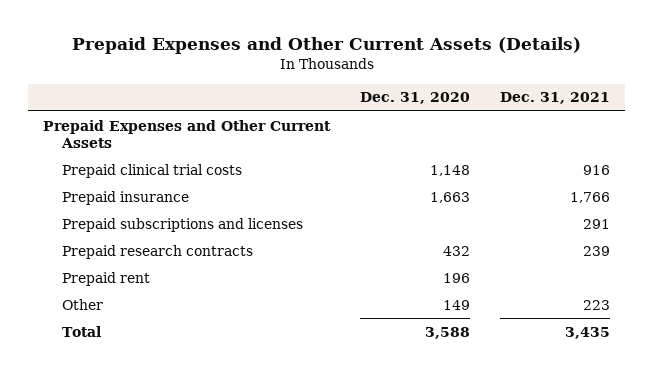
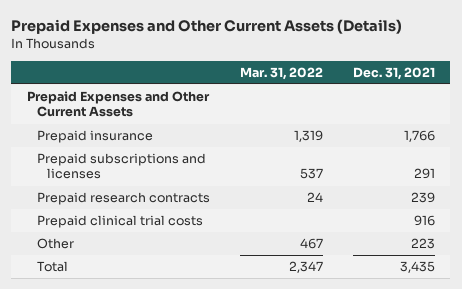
[360,92,471,105] Dec. 31, 2020 -> none
none -> [239,66,323,80] Mar. 31, 2022
[61,271,150,286] Prepaid rent -> none
[61,163,242,178] Prepaid clinical trial costs -> [36,215,203,229] Prepaid clinical trial costs

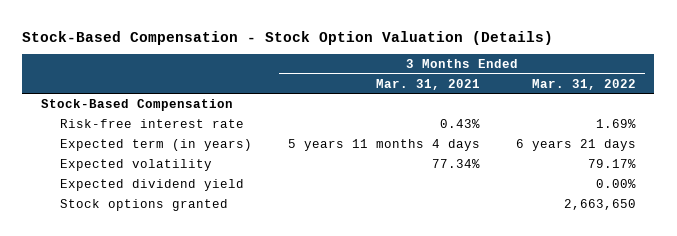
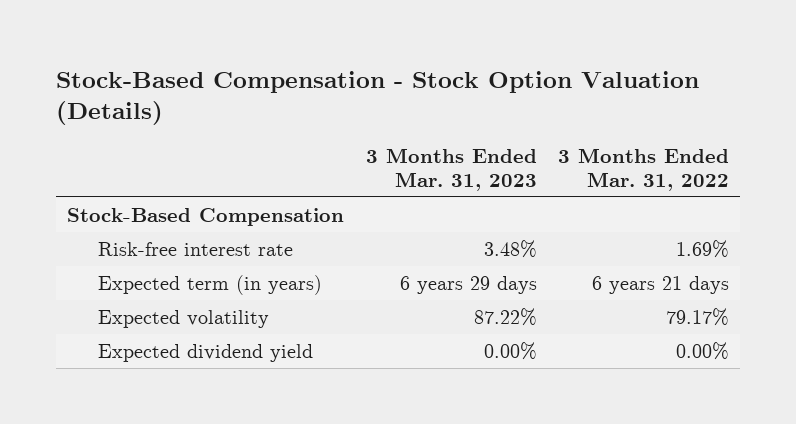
[375,78,480,90] Mar. 31, 2021 -> none
none -> [365,147,537,192] 3 Months Ended Mar. 31, 2023
[59,198,228,211] Stock options granted -> none

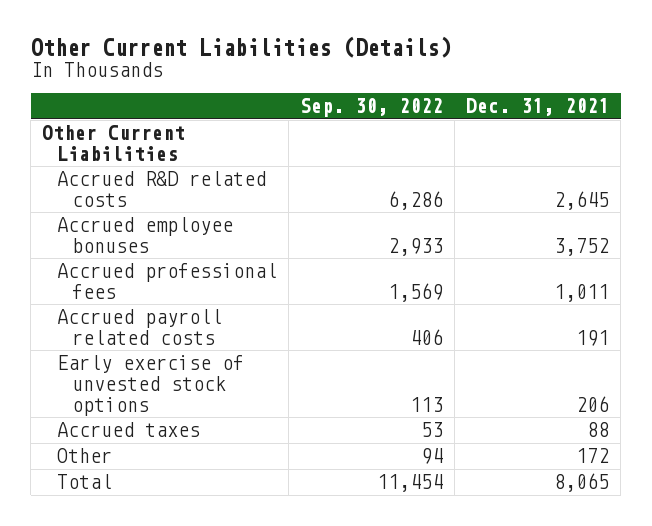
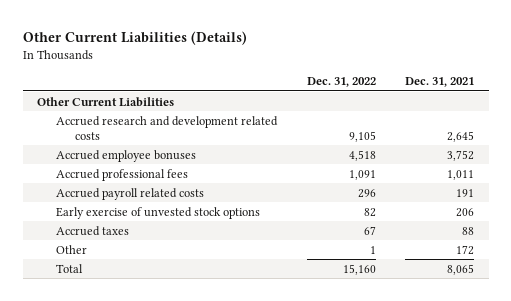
[300,98,444,118] Sep. 30, 2022 -> none
none -> [306,77,376,88] Dec. 31, 2022
[57,171,267,207] Accrued R&D related costs -> [56,115,279,140] Accrued research and development related costs

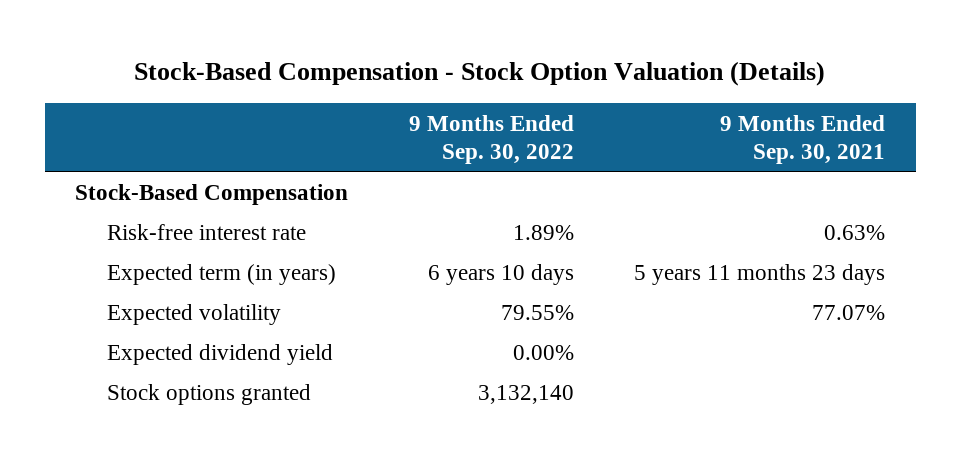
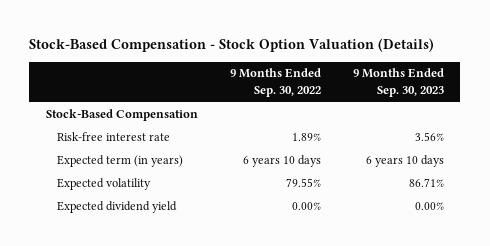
[720,114,886,165] 9 Months Ended Sep. 30, 2021 -> none
none -> [353,68,445,97] 9 Months Ended Sep. 30, 2023
[107,384,312,406] Stock options granted -> none

